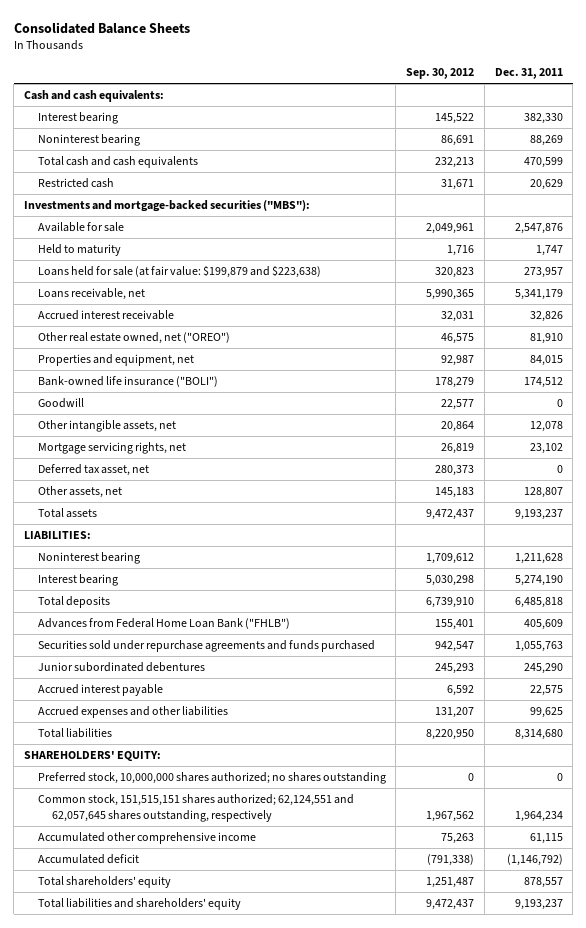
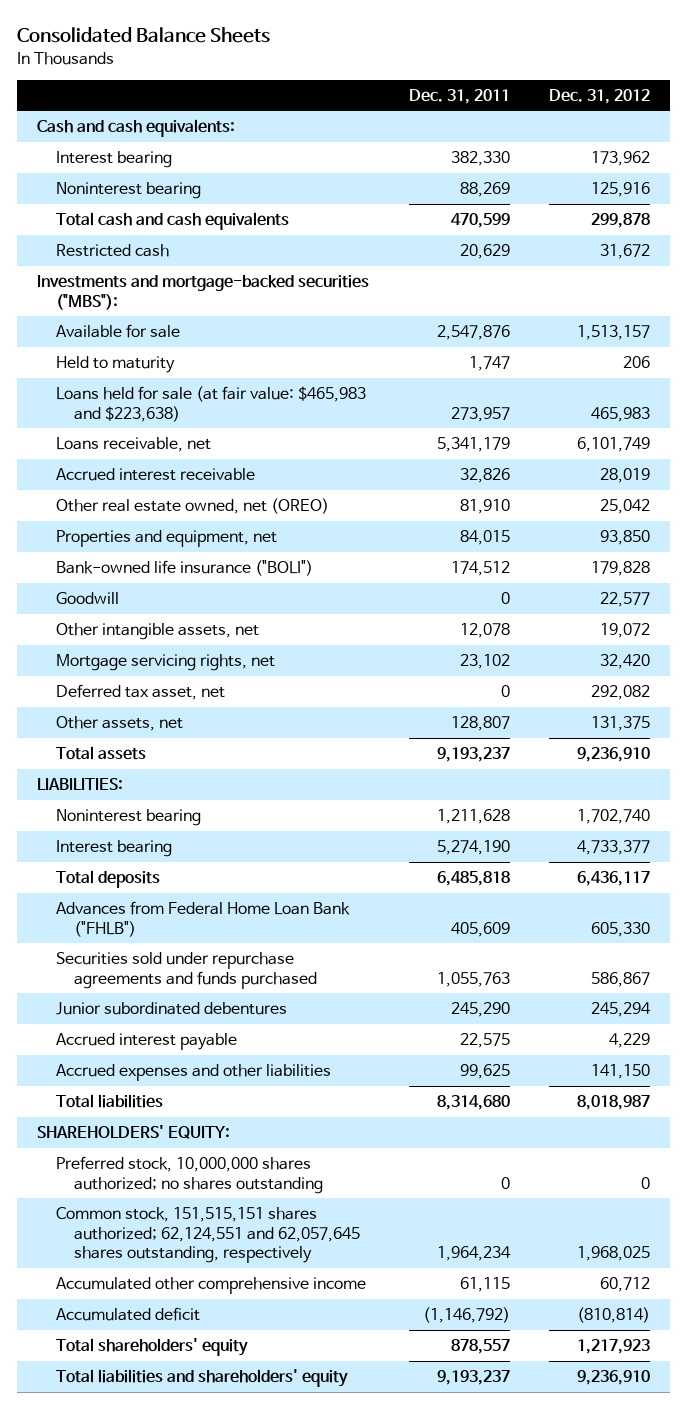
[406,68,475,80] Sep. 30, 2012 -> none
none -> [549,88,651,104] Dec. 31, 2012
[37,266,321,279] Loans held for sale (at fair value: $199,879 and $223,638) -> [55,386,366,422] Loans held for sale (at fair value: $465,983 and $223,638)
[37,332,230,345] Other real estate owned, net ("OREO") -> [55,498,329,515] Other real estate owned, net (OREO)

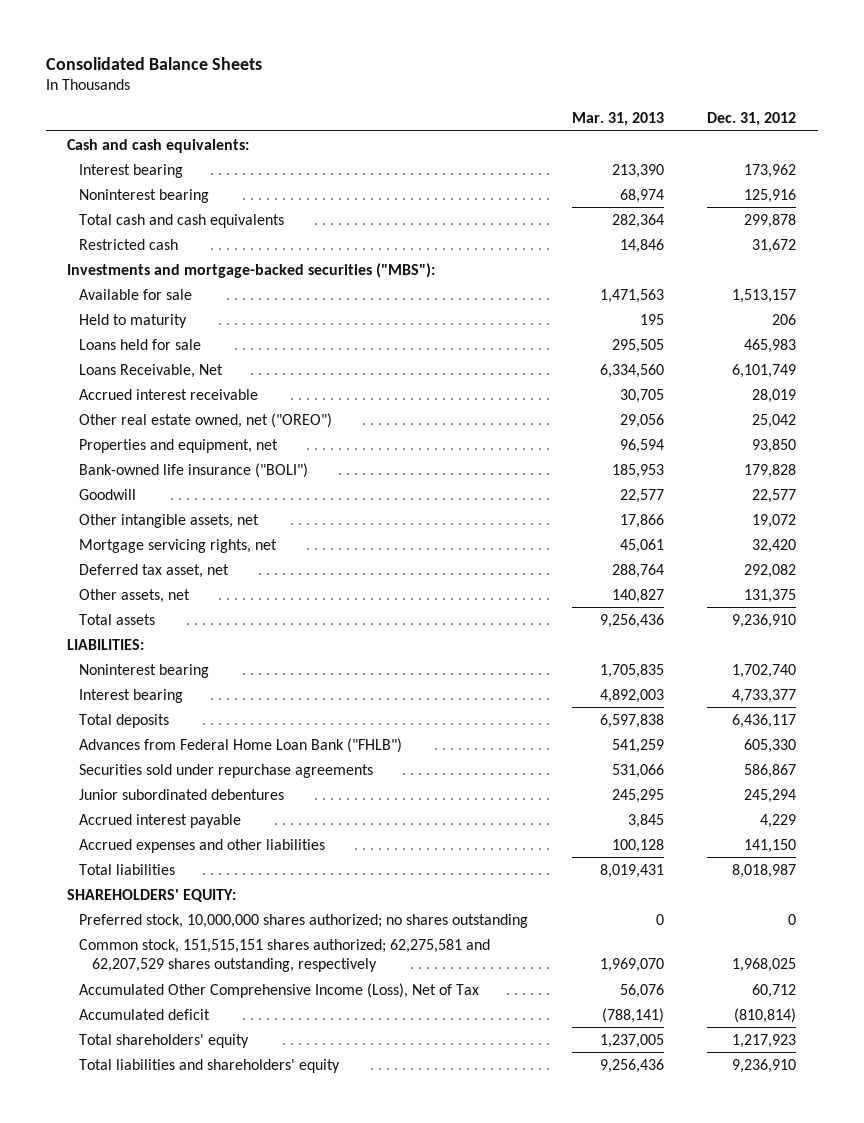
[408,88,510,104] Dec. 31, 2011 -> none
none -> [571,112,664,127] Mar. 31, 2013
[55,386,366,422] Loans held for sale (at fair value: $465,983 and $223,638) -> [79,338,202,350] Loans held for sale
[55,437,211,453] Loans receivable, net -> [79,363,224,378] Loans Receivable, Net
[55,498,329,515] Other real estate owned, net (OREO) -> [79,412,333,428] Other real estate owned, net ("OREO")
[55,952,318,989] Securities sold under repurchase agreements and funds purchased -> [79,763,374,778] Securities sold under repurchase agreements
[55,1207,361,1264] Common stock, 151,515,151 shares authorized; 62,124,551 and 62,057,645 shares outstanding, respectively -> [79,938,491,973] Common stock, 151,515,151 shares authorized; 62,275,581 and 62,207,529 shares outstanding, respectively
[55,1277,366,1295] Accumulated other comprehensive income -> [79,982,480,998] Accumulated Other Comprehensive Income (Loss), Net of Tax

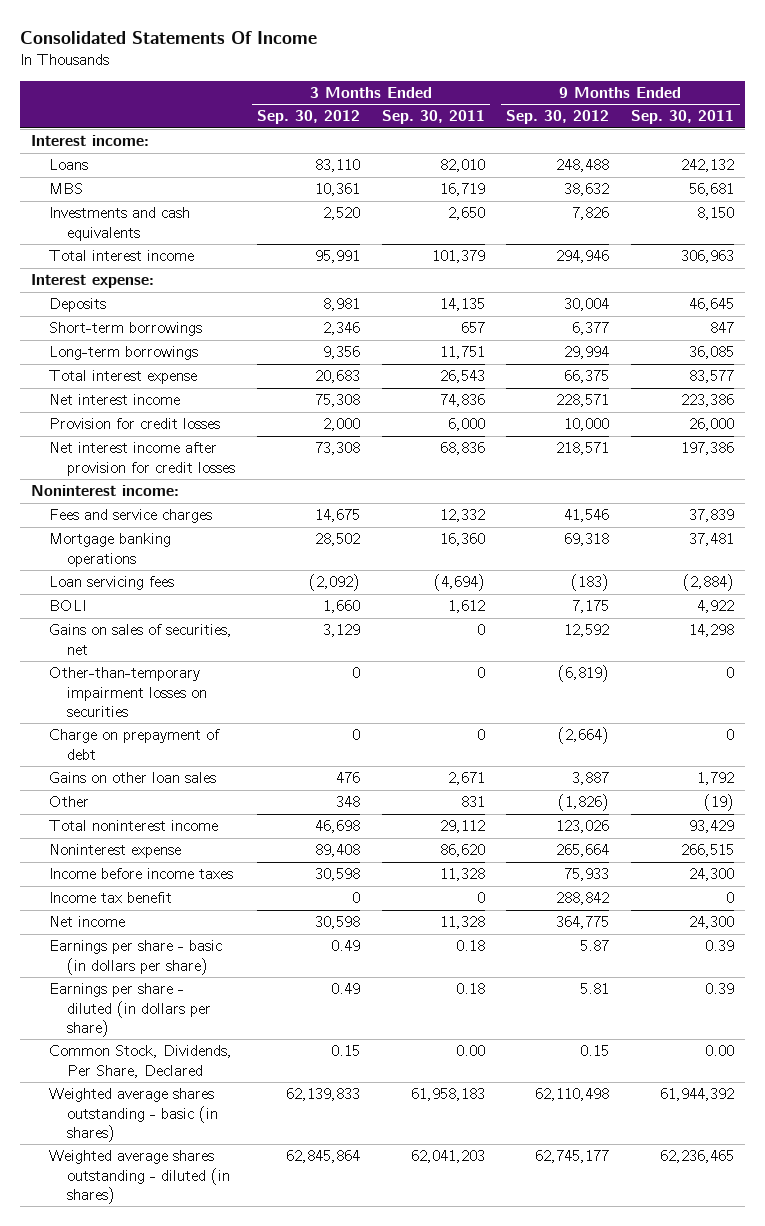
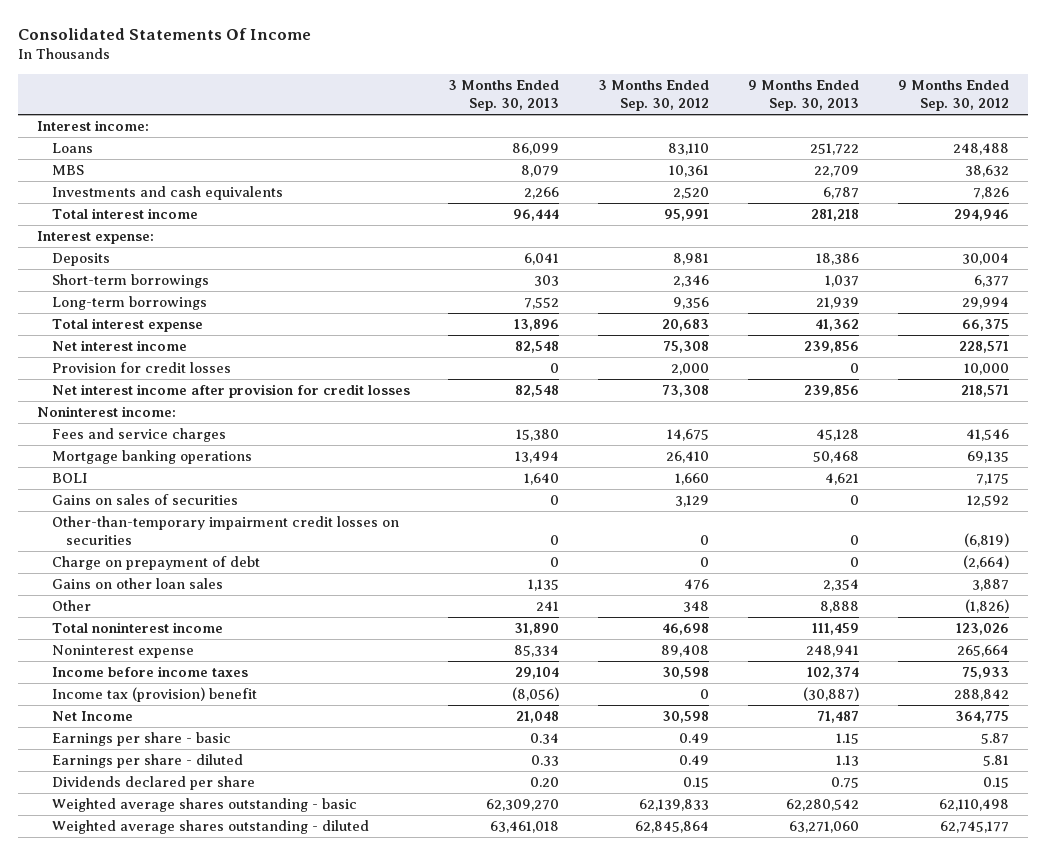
[381,110,485,125] Sep. 30, 2011 -> none
[631,110,735,125] Sep. 30, 2011 -> none
none -> [448,79,560,111] 3 Months Ended Sep. 30, 2013
none -> [747,79,859,111] 9 Months Ended Sep. 30, 2013
[49,576,175,591] Loan servicing fees -> none
[314,533,360,547] 28,502 -> [666,451,710,464] 26,410
[564,533,610,547] 69,318 -> [966,451,1009,464] 69,135
[49,624,233,655] Gains on sales of securities, net -> [51,494,238,506] Gains on sales of securities
[49,667,208,717] Other-than-temporary impairment losses on securities -> [51,516,399,546] Other-than-temporary impairment credit losses on securities
[49,892,173,904] Income tax benefit -> [51,687,257,703] Income tax (provision) benefit
[49,916,126,928] Net income -> [51,711,133,722] Net Income
[49,940,223,975] Earnings per share - basic (in dollars per share) -> [51,732,231,747] Earnings per share - basic
[49,983,212,1037] Earnings per share - diluted (in dollars per share) -> [51,754,243,769] Earnings per share - diluted
[49,1045,233,1078] Common Stock, Dividends, Per Share, Declared -> [51,776,255,791] Dividends declared per share
[49,1088,219,1142] Weighted average shares outstanding - basic (in shares) -> [51,798,357,813] Weighted average shares outstanding - basic
[49,1150,231,1204] Weighted average shares outstanding - diluted (in shares) -> [51,820,369,835] Weighted average shares outstanding - diluted

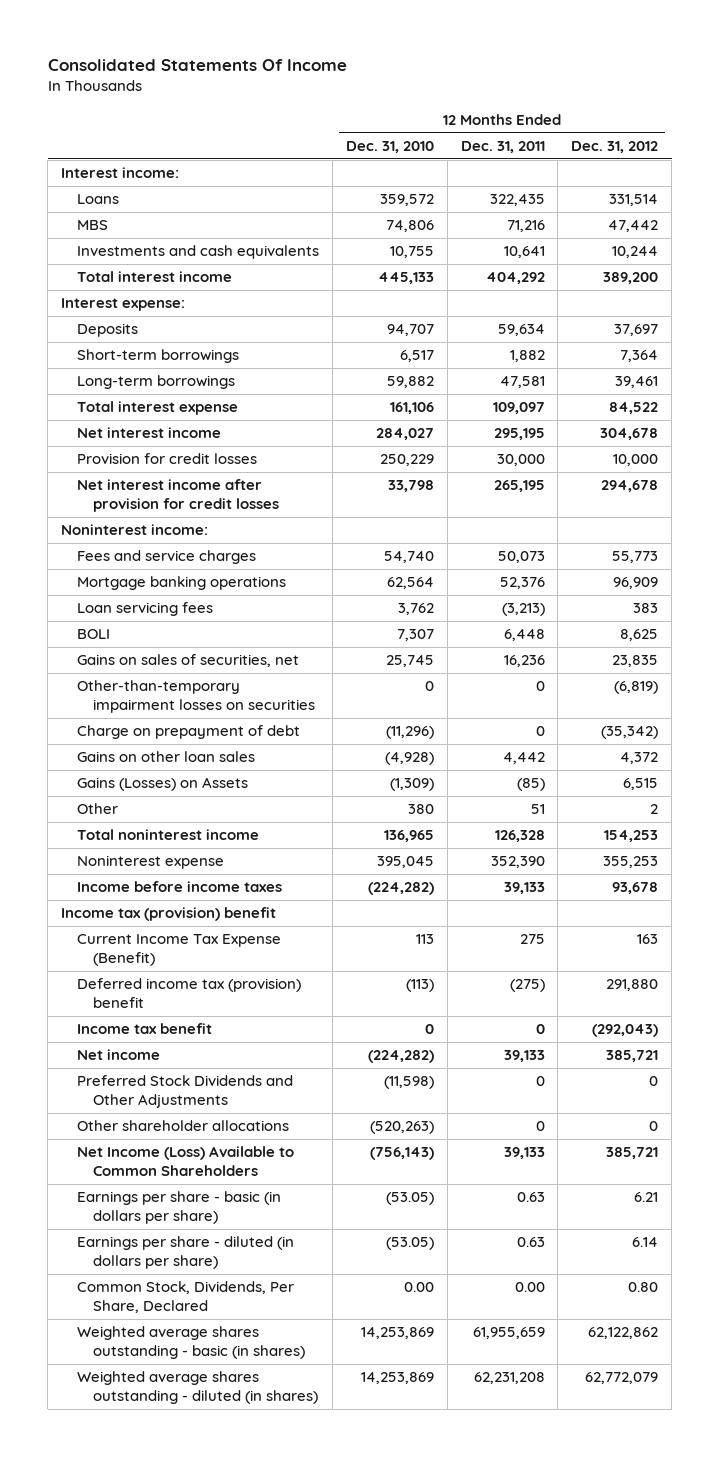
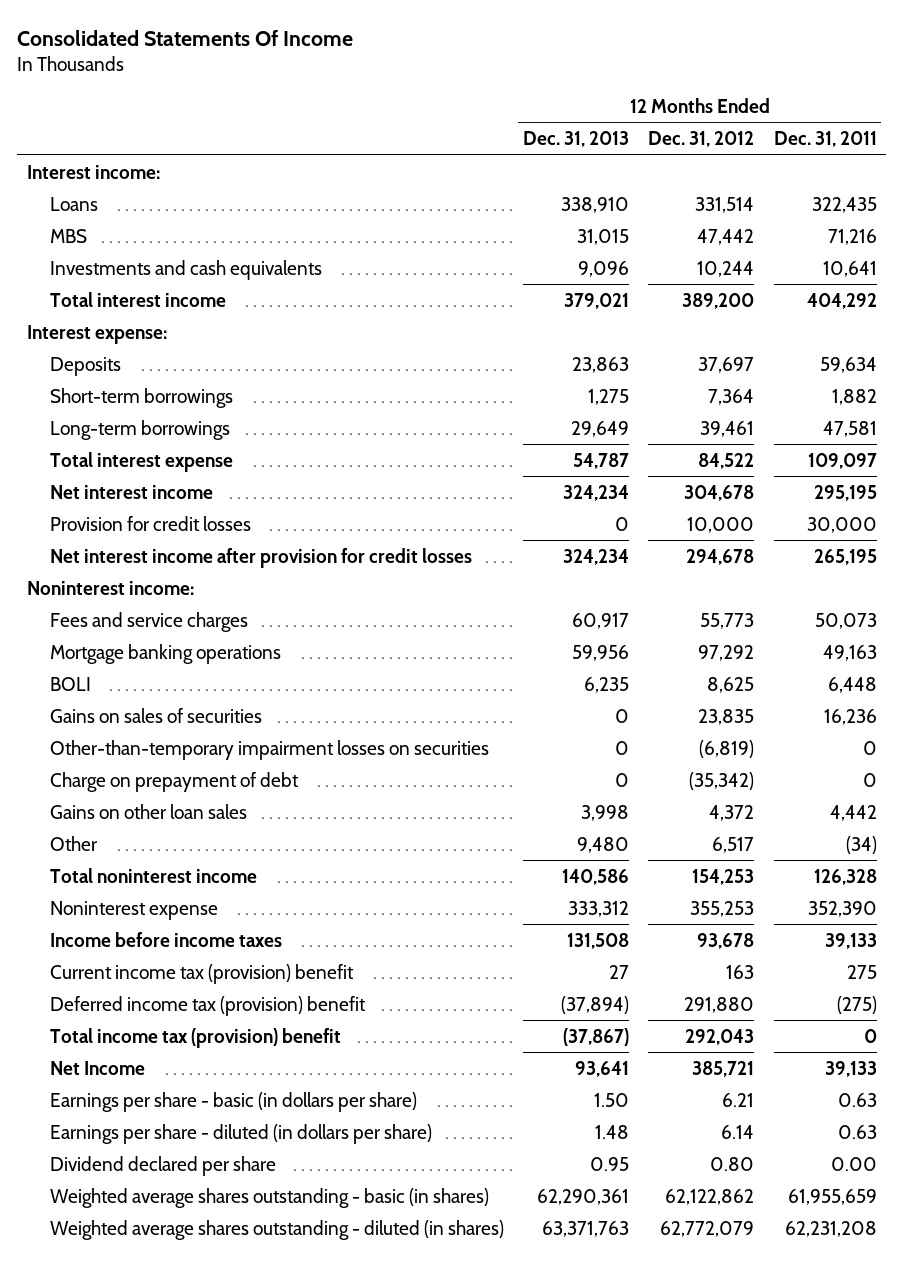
[345,141,434,154] Dec. 31, 2010 -> none
none -> [523,131,630,148] Dec. 31, 2013
[77,602,214,617] Loan servicing fees -> none
[499,577,545,590] 52,376 -> [822,644,877,661] 49,163
[613,577,659,590] 96,909 -> [698,644,755,661] 97,292
[77,654,300,668] Gains on sales of securities, net -> [49,707,262,723] Gains on sales of securities
[77,777,249,792] Gains (Losses) on Assets -> none
[530,804,545,815] 51 -> [845,835,877,854] (34)
[650,804,659,815] 2 -> [712,836,755,853] 6,517
[61,907,277,922] Income tax (provision) benefit -> none
[77,934,282,967] Current Income Tax Expense (Benefit) -> [49,963,354,984] Current income tax (provision) benefit
[77,1049,161,1061] Net income -> none
[77,1075,294,1109] Preferred Stock Dividends and Other Adjustments -> none
[77,1120,290,1132] Other shareholder allocations -> none
[77,1023,213,1035] Income tax benefit -> [49,1027,341,1048] Total income tax (provision) benefit
[592,1024,659,1038] (292,043) -> [685,1028,755,1045] 292,043
[77,1146,295,1177] Net Income (Loss) Available to Common Shareholders -> [49,1060,145,1075] Net Income
[77,1281,295,1314] Common Stock, Dividends, Per Share, Declared -> [49,1155,276,1176] Dividend declared per share

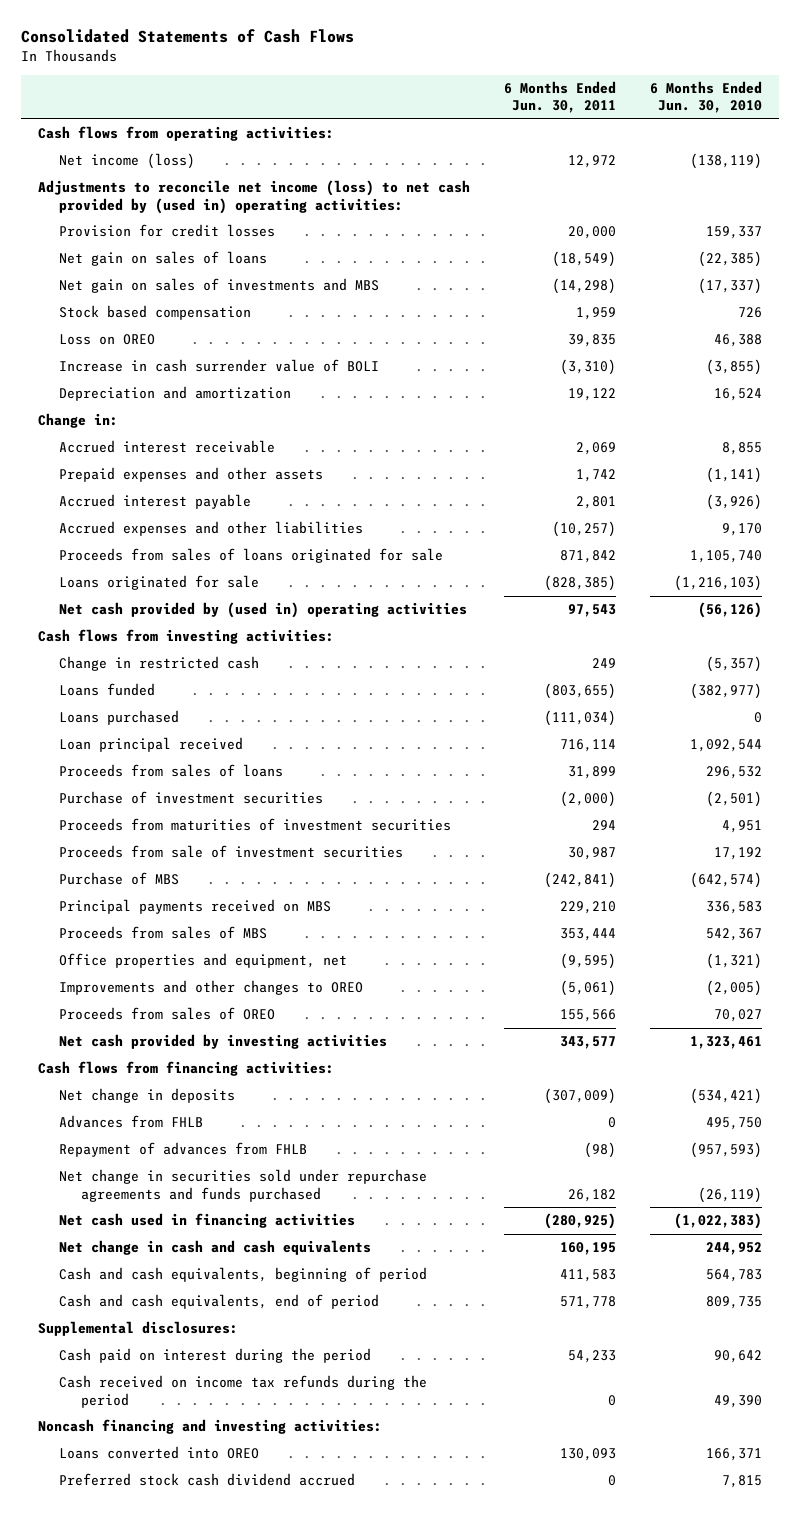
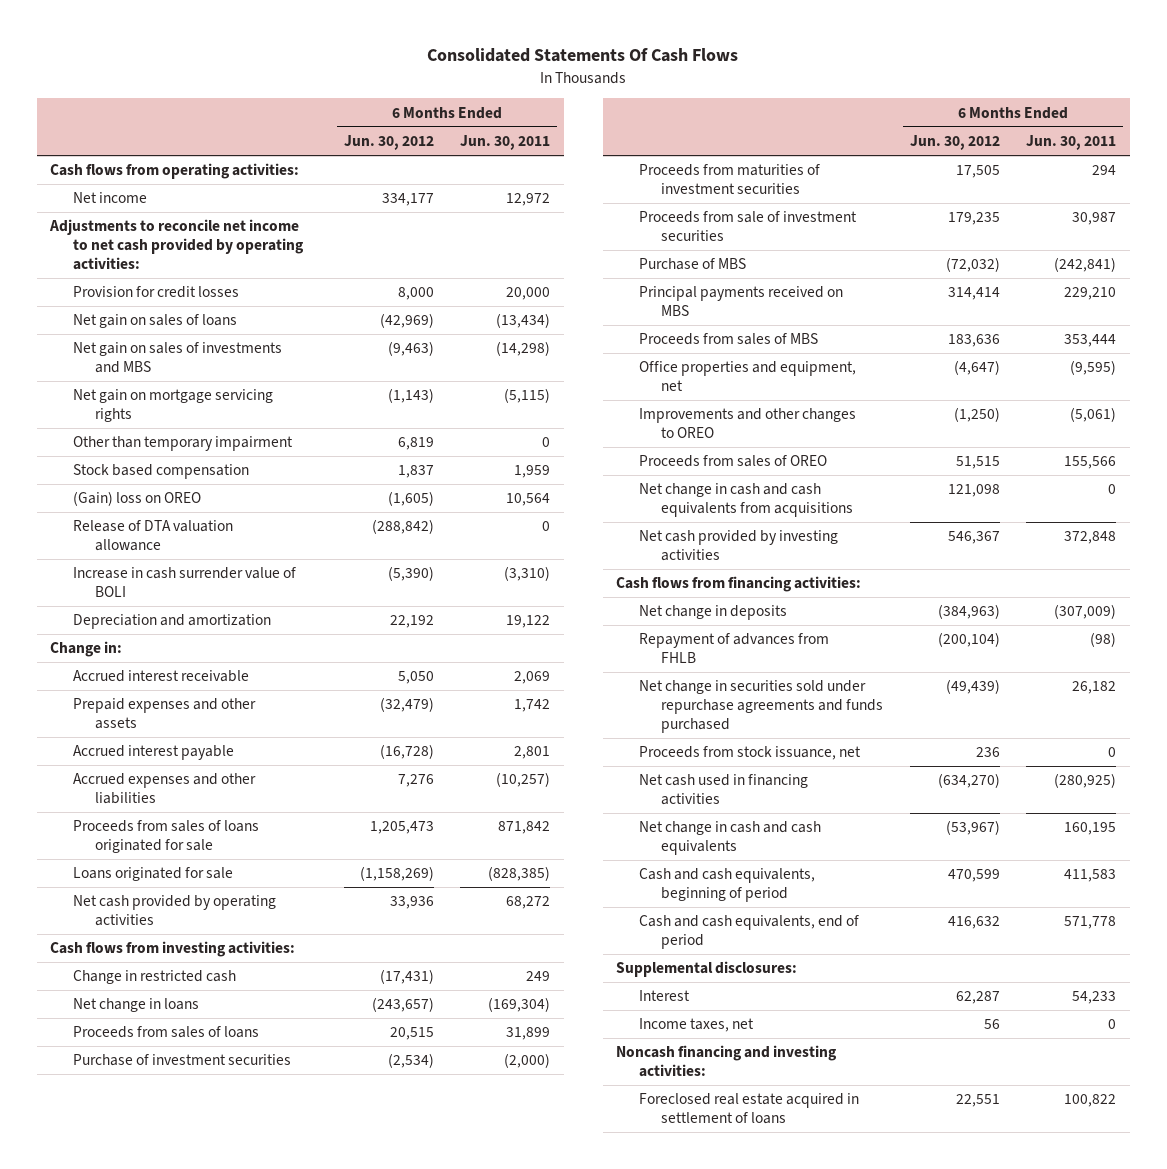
[20,29,354,44] Consolidated Statements of Cash Flows -> [427,48,739,63] Consolidated Statements Of Cash Flows
[649,80,762,114] 6 Months Ended Jun. 30, 2010 -> none
none -> [343,135,434,151] Jun. 30, 2012
[59,153,196,170] Net income (loss) -> [72,192,147,204] Net income
[37,180,470,214] Adjustments to reconcile net income (loss) to net cash provided by (used in) operating activities: -> [49,219,304,270] Adjustments to reconcile net income to net cash provided by operating activities:
[551,251,616,268] (18,549) -> [496,313,551,329] (13,434)
none -> [72,389,273,423] Net gain on mortgage servicing rights
none -> [72,436,293,452] Other than temporary impairment
[59,334,156,346] Loss on OREO -> [72,491,201,507] (Gain) loss on OREO
[567,334,616,348] 39,835 -> [506,493,551,507] 10,564
none -> [72,520,233,552] Release of DTA valuation allowance
[59,602,468,619] Net cash provided by (used in) operating activities -> [72,895,276,927] Net cash provided by operating activities
[567,604,616,618] 97,543 -> [506,896,551,910] 68,272
[59,683,156,697] Loans funded -> none
[59,710,180,726] Loans purchased -> none
[59,737,244,753] Loan principal received -> none
none -> [72,998,199,1013] Net change in loans
none -> [638,483,854,518] Net change in cash and cash equivalents from acquisitions
[559,1036,616,1050] 343,577 -> [1064,531,1117,545] 372,848
[59,1115,204,1129] Advances from FHLB -> none
none -> [638,746,861,761] Proceeds from stock issuance, net
[59,1348,372,1364] Cash paid on interest during the period -> [638,990,690,1002] Interest
[59,1375,428,1408] Cash received on income tax refunds during the period -> [638,1018,754,1033] Income taxes, net
[59,1446,260,1460] Loans converted into OREO -> none
[59,1473,356,1487] Preferred stock cash dividend accrued -> none
none -> [638,1093,859,1125] Foreclosed real estate acquired in settlement of loans

